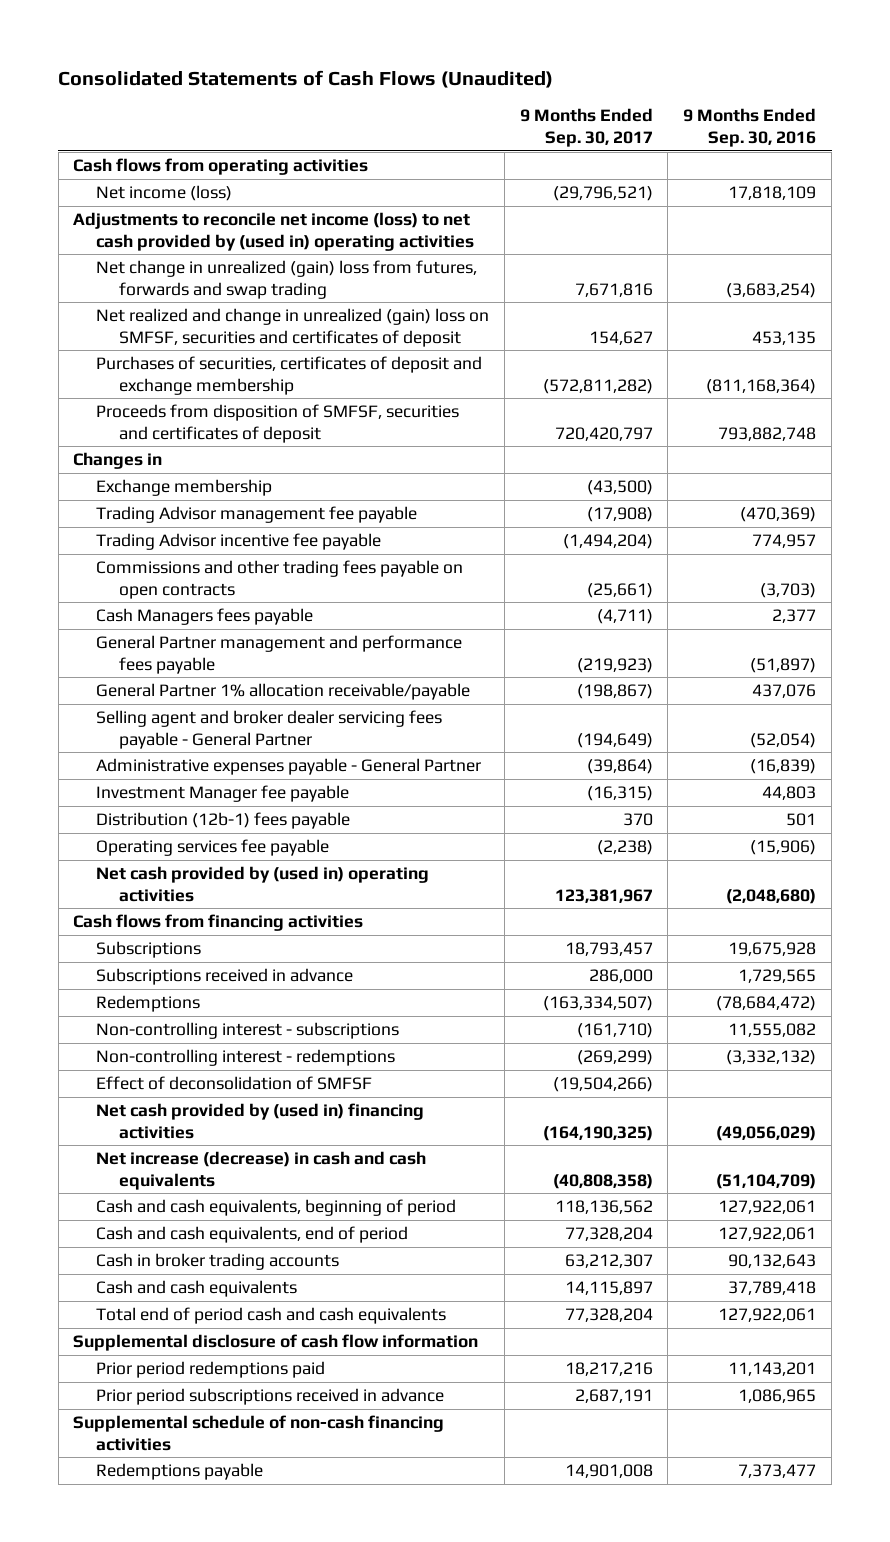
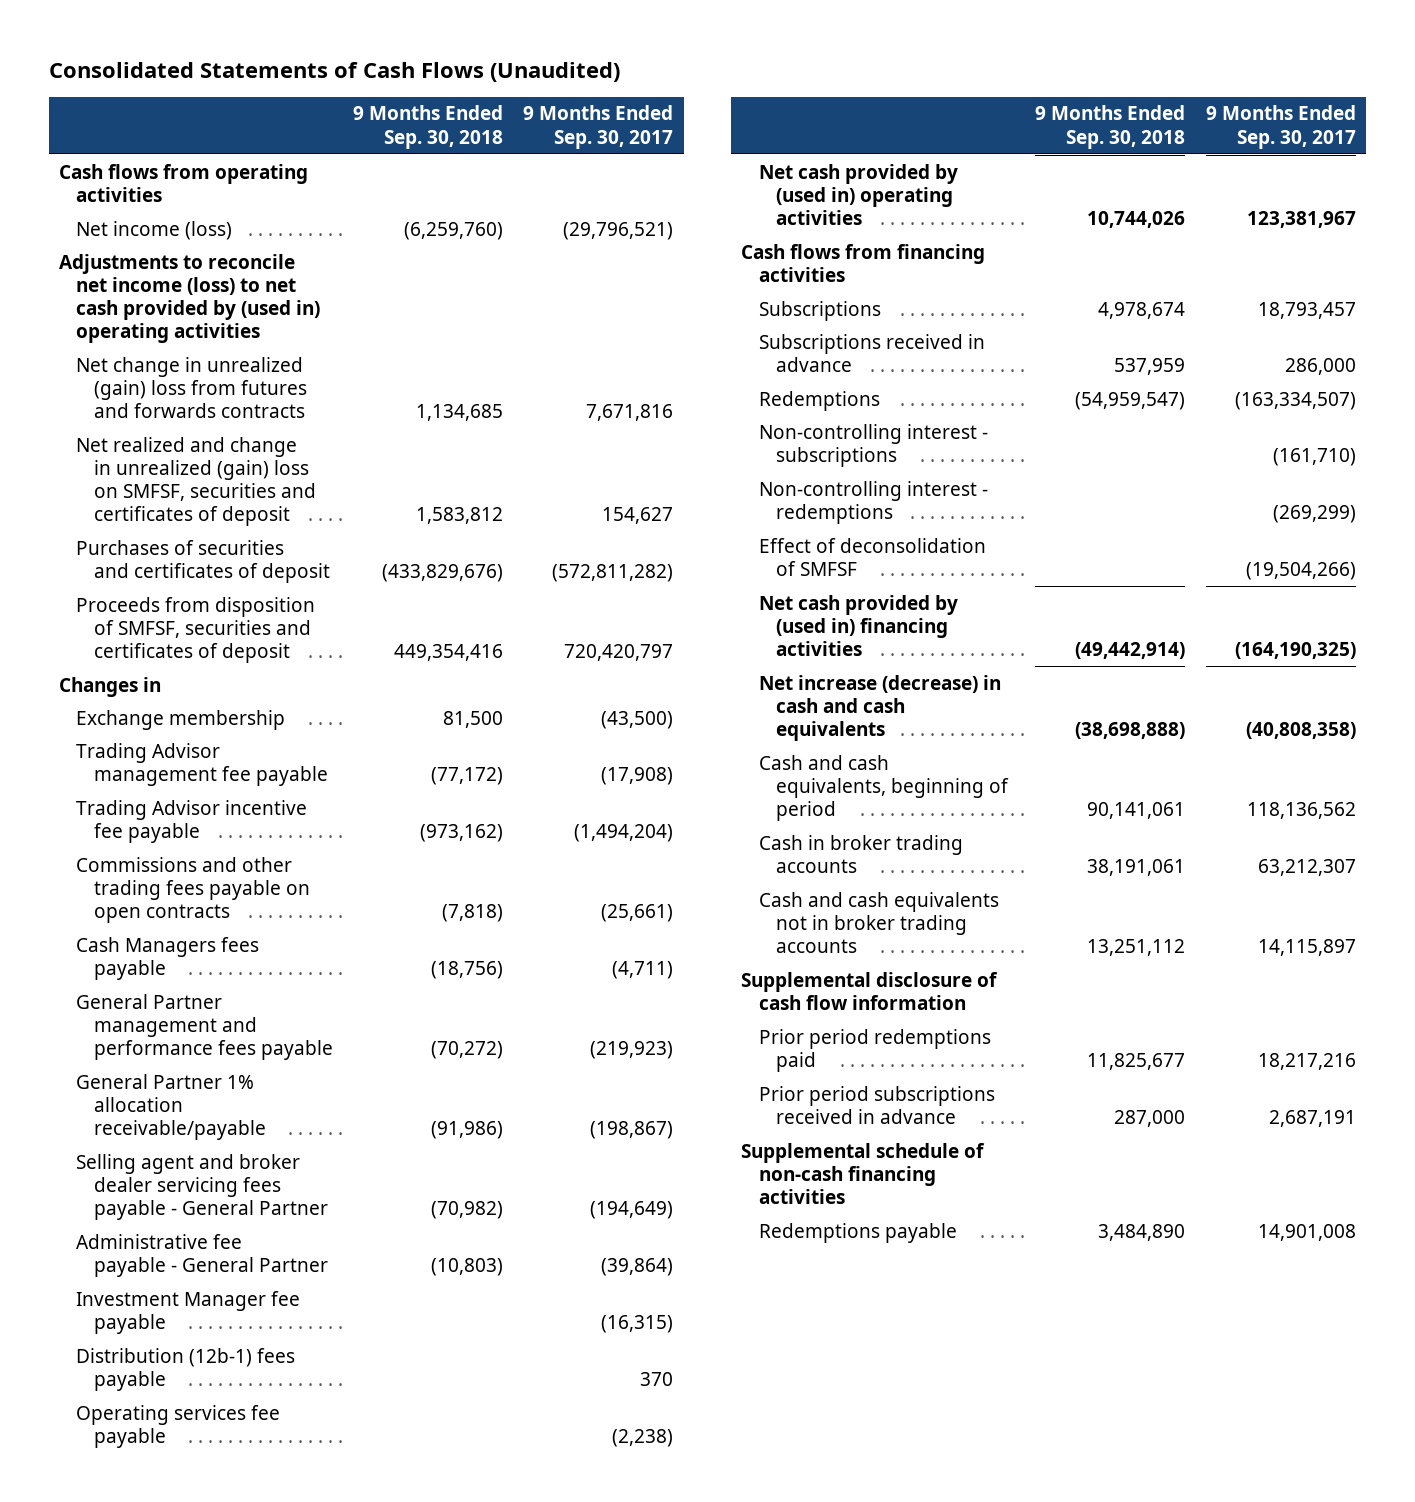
[683,108,817,148] 9 Months Ended Sep. 30, 2016 -> none
none -> [353,105,504,149] 9 Months Ended Sep. 30, 2018
[96,259,478,299] Net change in unrealized (gain) loss from futures, forwards and swap trading -> [76,356,307,418] Net change in unrealized (gain) loss from futures and forwards contracts
[96,355,483,395] Purchases of securities, certificates of deposit and exchange membership -> [76,539,330,583] Purchases of securities and certificates of deposit
[96,757,482,775] Administrative expenses payable - General Partner -> [76,1233,328,1277] Administrative fee payable - General Partner
[96,1225,409,1243] Cash and cash equivalents, end of period -> none
[96,1306,447,1324] Total end of period cash and cash equivalents -> none
[96,1279,298,1297] Cash and cash equivalents -> [758,891,999,953] Cash and cash equivalents not in broker trading accounts

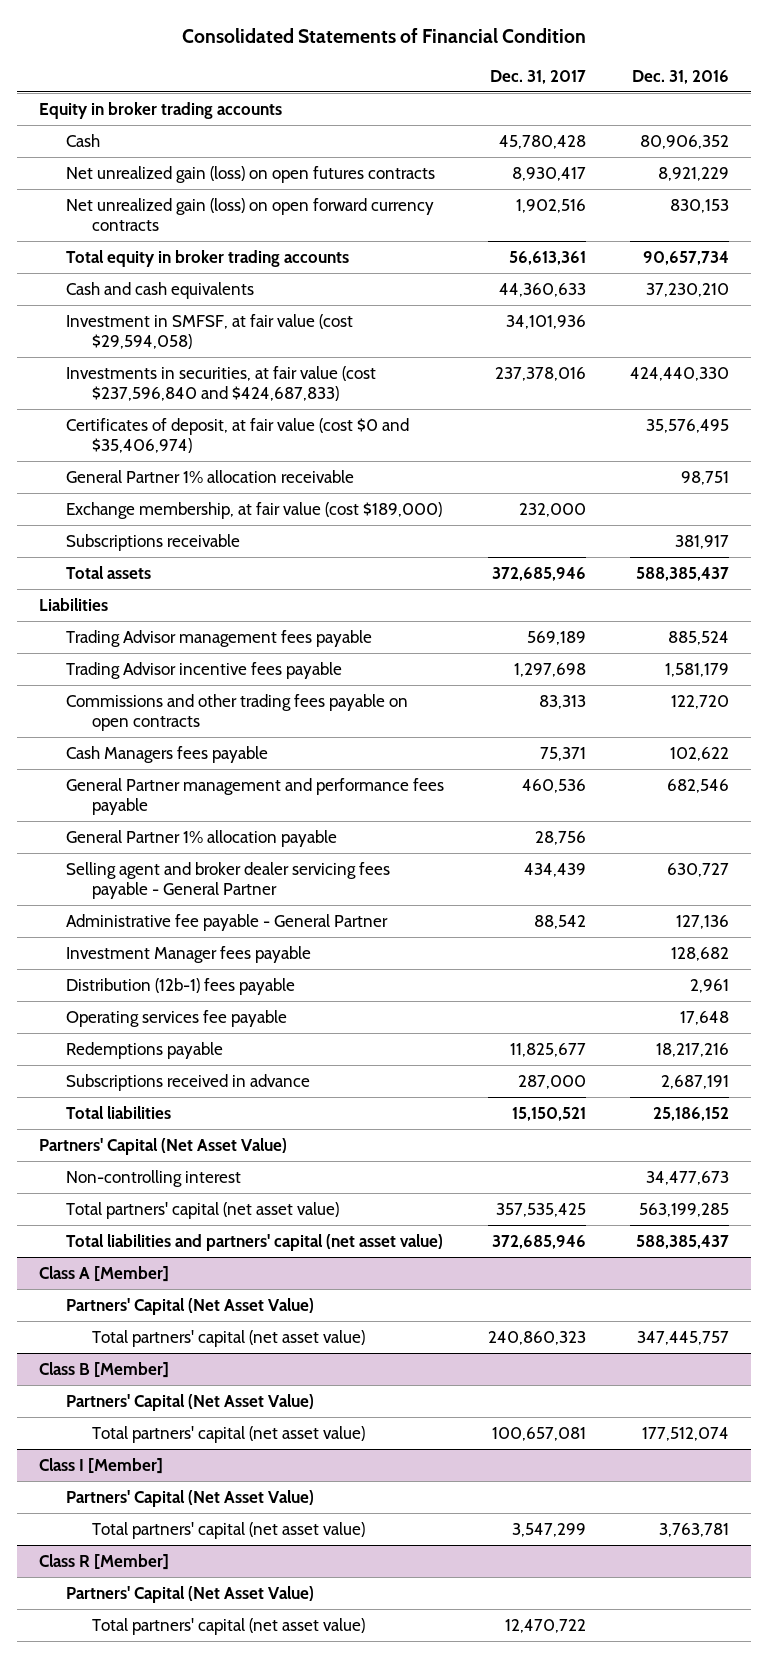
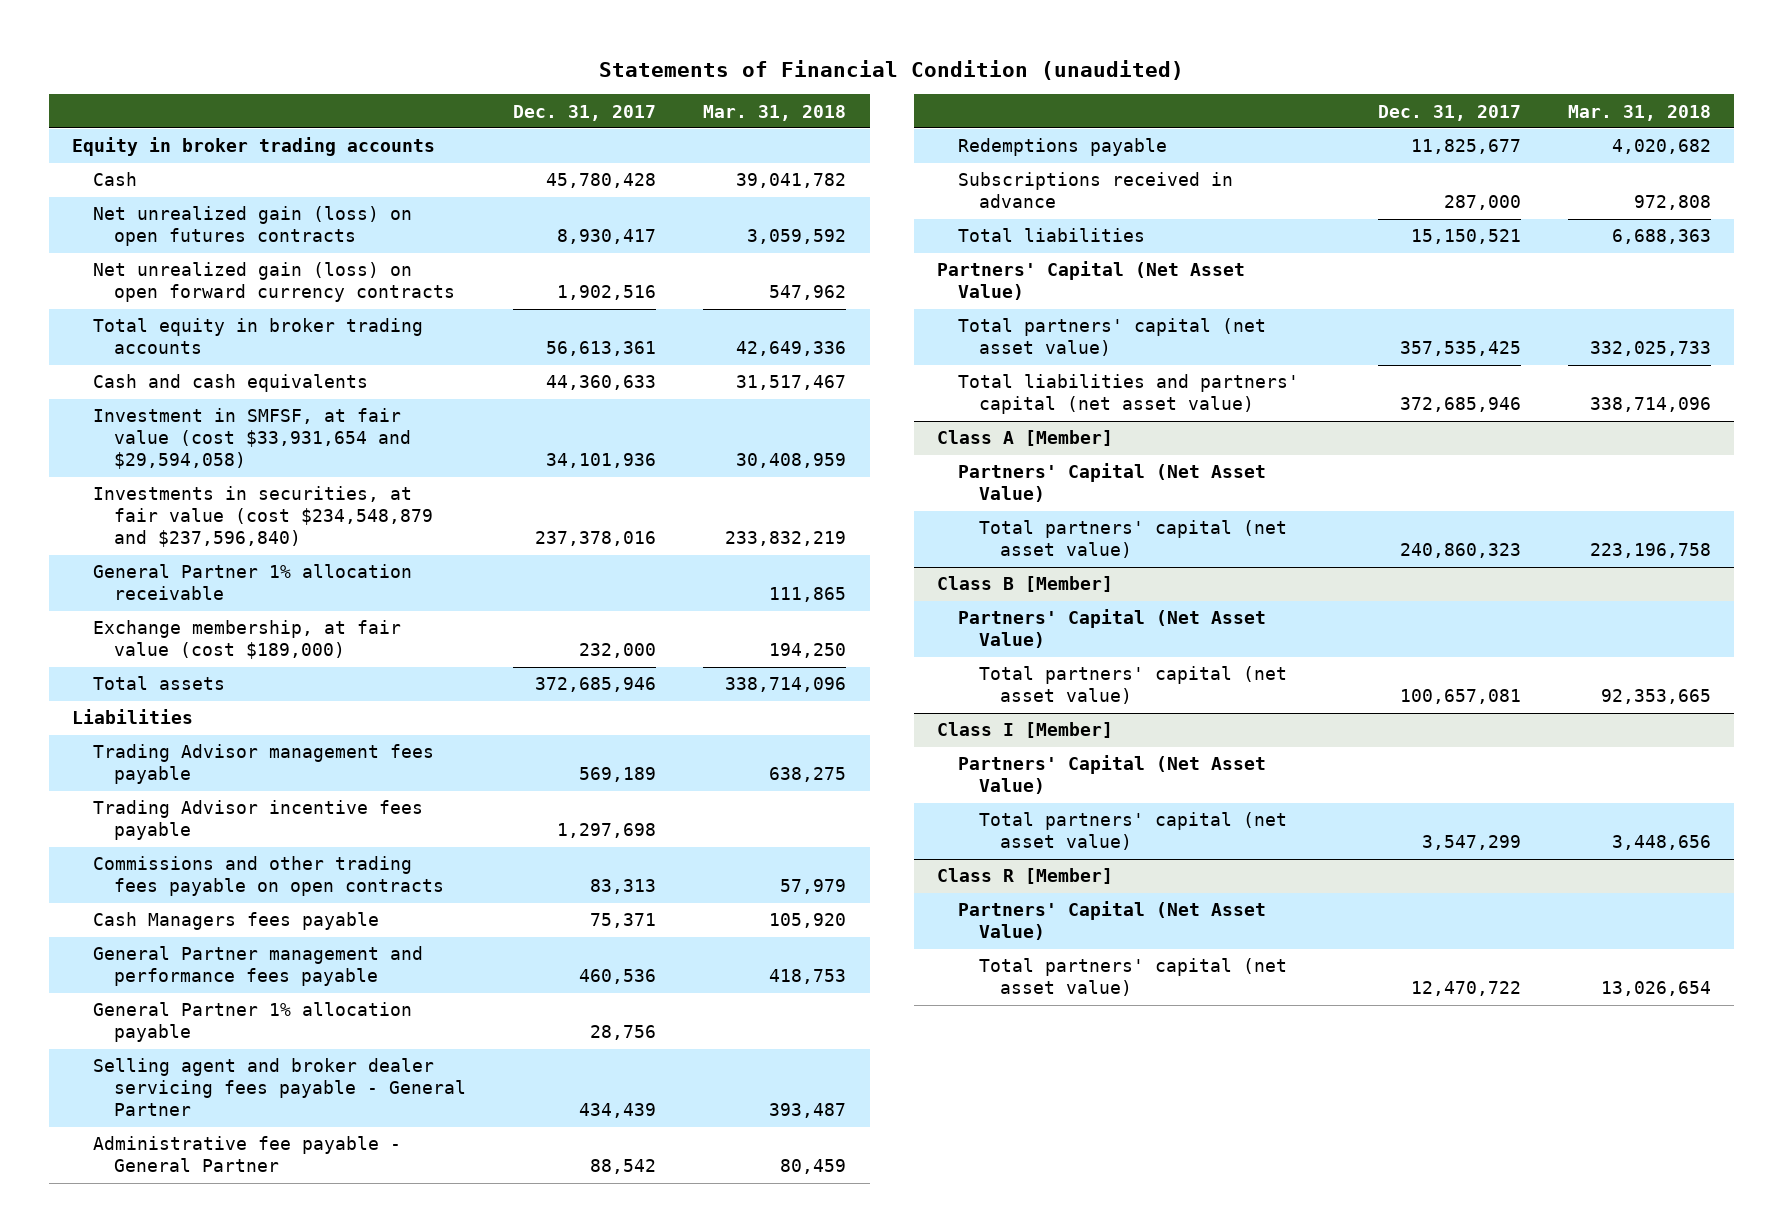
[182,28,587,44] Consolidated Statements of Financial Condition -> [598,59,1184,80] Statements of Financial Condition (unaudited)
[632,69,730,84] Dec. 31, 2016 -> none
none -> [703,104,847,121] Mar. 31, 2018
[65,417,409,453] Certificates of deposit, at fair value (cost $0 and $35,406,974) -> none
[65,313,353,349] Investment in SMFSF, at fair value (cost $29,594,058) -> [93,408,412,470] Investment in SMFSF, at fair value (cost $33,931,654 and $29,594,058)
[65,365,376,401] Investments in securities, at fair value (cost $237,596,840 and $424,687,833) -> [93,486,434,548] Investments in securities, at fair value (cost $234,548,879 and $237,596,840)
[65,533,240,551] Subscriptions receivable -> none
[65,945,311,963] Investment Manager fees payable -> none
[65,977,295,995] Distribution (12b-1) fees payable -> none
[65,1009,287,1027] Operating services fee payable -> none
[65,1169,241,1187] Non-controlling interest -> none

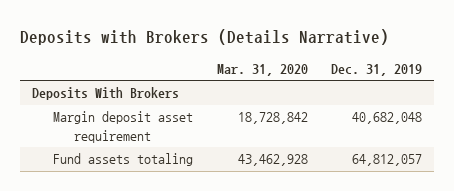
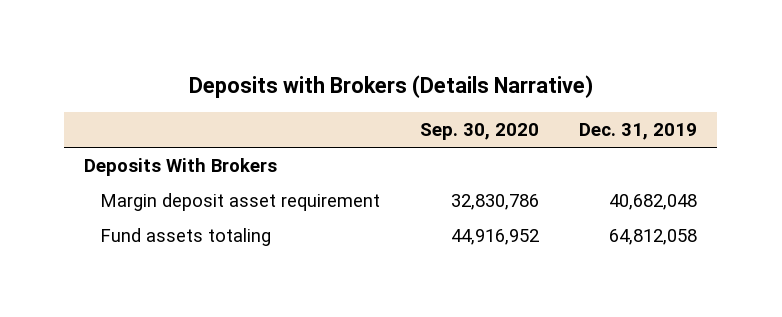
[216,63,308,76] Mar. 31, 2020 -> none
none -> [420,123,540,141] Sep. 30, 2020
[352,154,423,167] 64,812,057 -> [609,229,698,246] 64,812,058

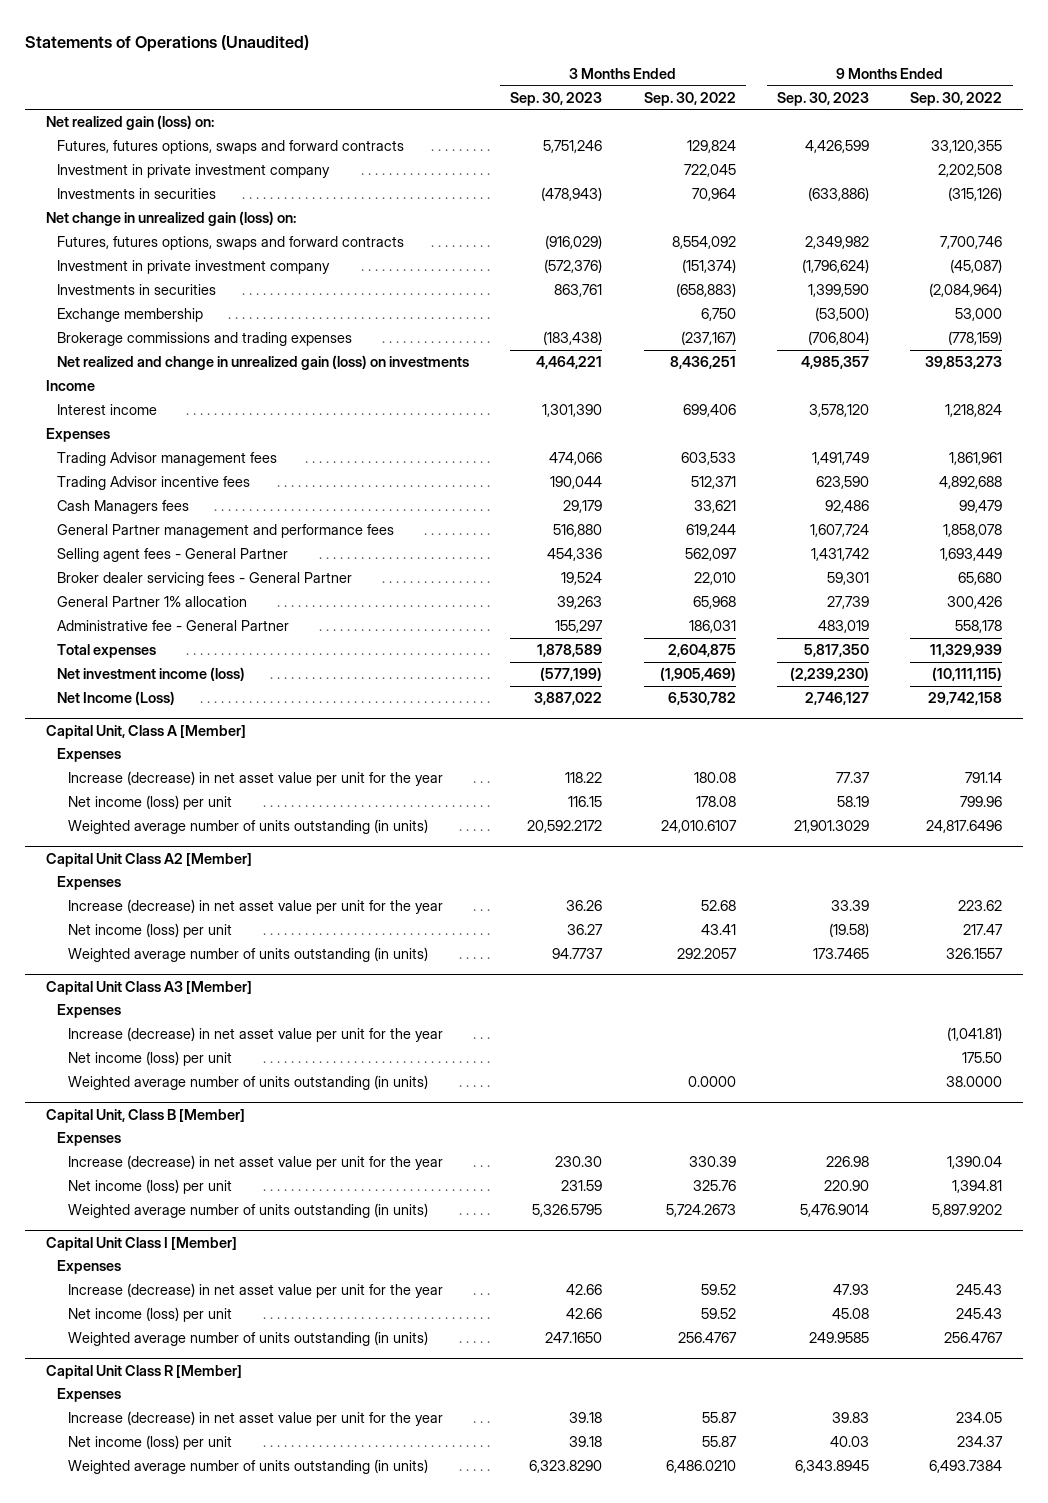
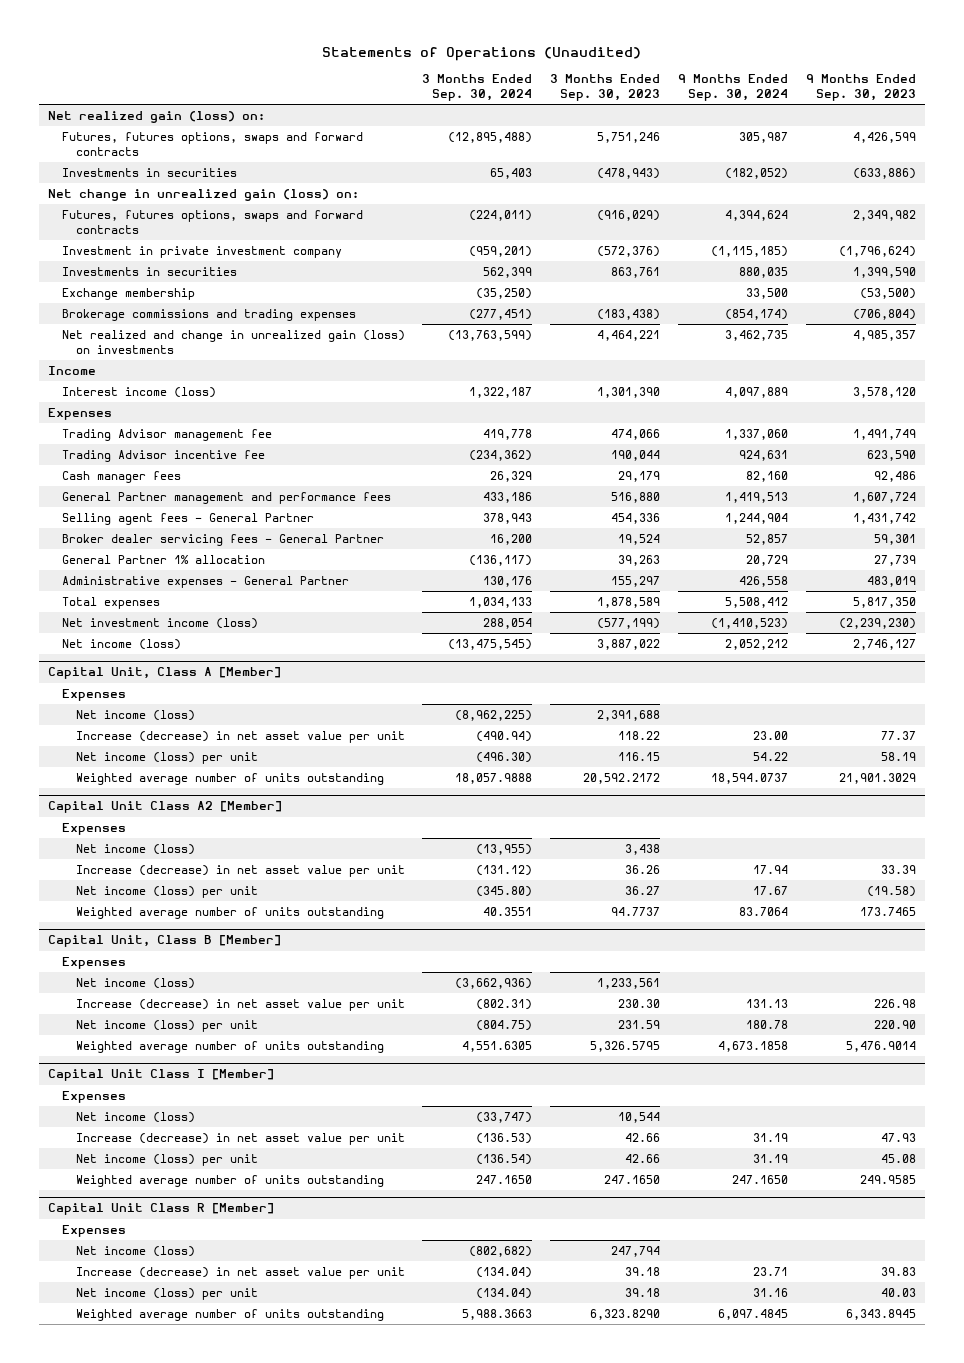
[643,91,736,106] Sep. 30, 2022 -> none
[910,91,1003,106] Sep. 30, 2022 -> none
none -> [422,74,533,101] 3 Months Ended Sep. 30, 2024
none -> [677,74,788,101] 9 Months Ended Sep. 30, 2024
[56,164,330,179] Investment in private investment company -> none
[56,404,157,416] Interest income -> [61,387,216,399] Interest income (loss)
[56,452,277,467] Trading Advisor management fees -> [61,429,272,442] Trading Advisor management fee
[56,476,250,491] Trading Advisor incentive fees -> [61,450,265,463] Trading Advisor incentive fee
[56,500,189,515] Cash Managers fees -> [61,471,181,484] Cash manager fees
[56,620,289,632] Administrative fee - General Partner -> [61,576,349,589] Administrative expenses - General Partner
[56,691,175,706] Net Income (Loss) -> [61,639,181,651] Net income (loss)
none -> [75,710,195,722] Net income (loss)
[67,771,443,787] Increase (decrease) in net asset value per unit for the year -> [75,731,405,744] Increase (decrease) in net asset value per unit
[67,819,428,835] Weighted average number of units outstanding (in units) -> [75,773,384,786] Weighted average number of units outstanding
none -> [75,844,195,856] Net income (loss)
[67,899,443,915] Increase (decrease) in net asset value per unit for the year -> [75,865,405,878] Increase (decrease) in net asset value per unit
[46,980,253,995] Capital Unit Class A3 [Member] -> none
[56,1004,121,1019] Expenses -> none
[67,1027,443,1043] Increase (decrease) in net asset value per unit for the year -> none
[67,1051,232,1067] Net income (loss) per unit -> none
[67,1075,428,1091] Weighted average number of units outstanding (in units) -> none
[67,947,428,963] Weighted average number of units outstanding (in units) -> [75,907,384,920] Weighted average number of units outstanding
none -> [75,978,195,990] Net income (loss)
[67,1155,443,1171] Increase (decrease) in net asset value per unit for the year -> [75,999,405,1012] Increase (decrease) in net asset value per unit
[67,1203,428,1219] Weighted average number of units outstanding (in units) -> [75,1041,384,1054] Weighted average number of units outstanding
none -> [75,1112,195,1124] Net income (loss)
[67,1283,443,1299] Increase (decrease) in net asset value per unit for the year -> [75,1133,405,1146] Increase (decrease) in net asset value per unit
[67,1331,428,1347] Weighted average number of units outstanding (in units) -> [75,1175,384,1188] Weighted average number of units outstanding
none -> [75,1246,195,1258] Net income (loss)
[67,1411,443,1427] Increase (decrease) in net asset value per unit for the year -> [75,1267,405,1280] Increase (decrease) in net asset value per unit
[67,1459,428,1475] Weighted average number of units outstanding (in units) -> [75,1309,384,1322] Weighted average number of units outstanding

